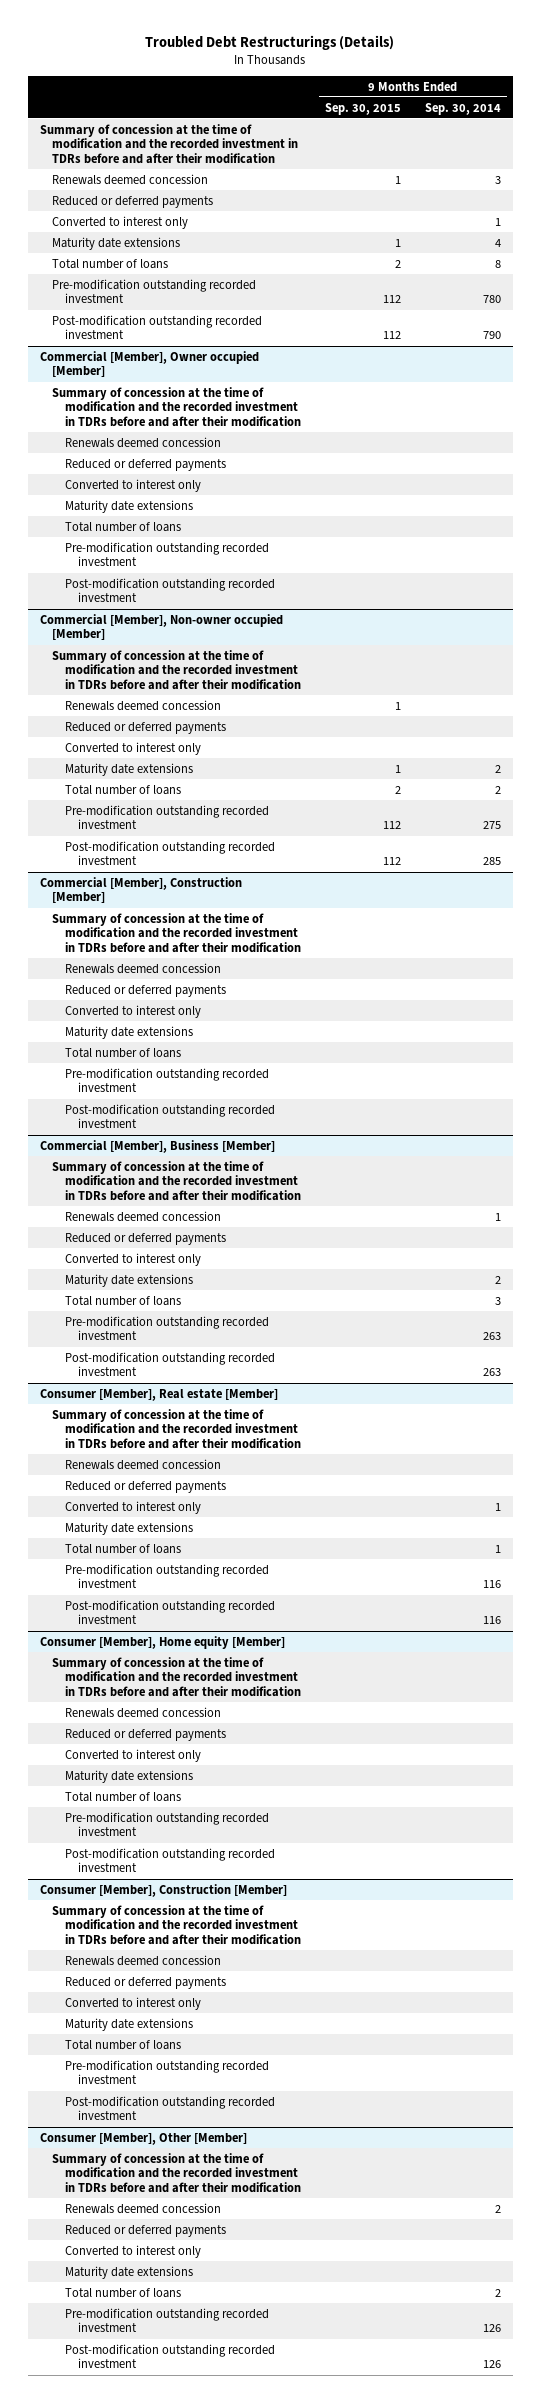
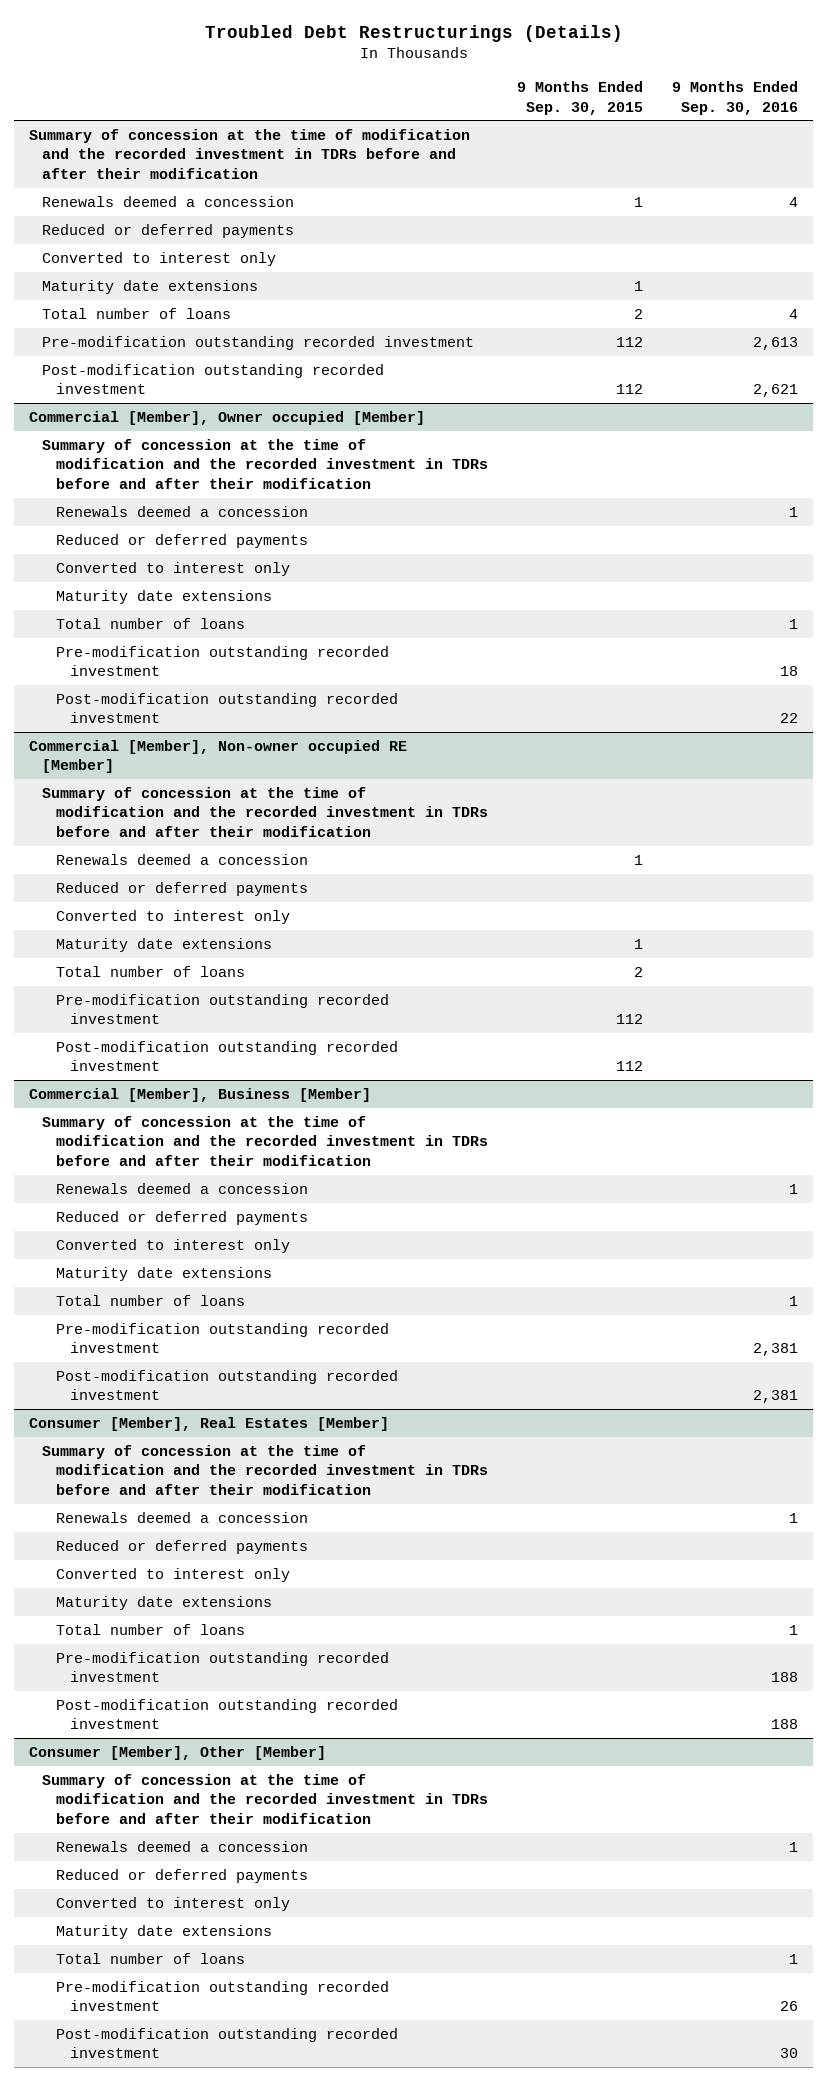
[425,102,502,115] Sep. 30, 2014 -> none
none -> [672,81,799,115] 9 Months Ended Sep. 30, 2016
[52,173,209,185] Renewals deemed concession -> [42,195,295,207] Renewals deemed a concession
[65,436,222,448] Renewals deemed concession -> [56,505,309,517] Renewals deemed a concession
[39,613,283,641] Commercial [Member], Non-owner occupied [Member] -> [28,739,407,774] Commercial [Member], Non-owner occupied RE [Member]
[65,699,222,711] Renewals deemed concession -> [56,853,309,865] Renewals deemed a concession
[39,876,242,904] Commercial [Member], Construction [Member] -> none
[52,912,302,953] Summary of concession at the time of modification and the recorded investment in TDRs before and after their modification -> none
[65,962,222,974] Renewals deemed concession -> none
[65,984,227,997] Reduced or deferred payments -> none
[65,1004,202,1018] Converted to interest only -> none
[65,1025,194,1039] Maturity date extensions -> none
[65,1047,182,1058] Total number of loans -> none
[65,1067,270,1093] Pre-modification outstanding recorded investment -> none
[65,1103,276,1129] Post-modification outstanding recorded investment -> none
[65,1210,222,1222] Renewals deemed concession -> [56,1182,309,1194] Renewals deemed a concession
[39,1388,278,1401] Consumer [Member], Real estate [Member] -> [28,1416,389,1431] Consumer [Member], Real Estates [Member]
[65,1458,222,1470] Renewals deemed concession -> [56,1511,309,1523] Renewals deemed a concession
[39,1635,285,1649] Consumer [Member], Home equity [Member] -> none
[52,1656,302,1697] Summary of concession at the time of modification and the recorded investment in TDRs before and after their modification -> none
[65,1706,222,1718] Renewals deemed concession -> none
[65,1728,227,1741] Reduced or deferred payments -> none
[65,1748,202,1762] Converted to interest only -> none
[65,1769,194,1783] Maturity date extensions -> none
[65,1791,182,1802] Total number of loans -> none
[65,1811,270,1837] Pre-modification outstanding recorded investment -> none
[65,1847,276,1873] Post-modification outstanding recorded investment -> none
[39,1883,287,1897] Consumer [Member], Construction [Member] -> none
[52,1904,302,1945] Summary of concession at the time of modification and the recorded investment in TDRs before and after their modification -> none
[65,1954,222,1966] Renewals deemed concession -> none
[65,1976,227,1989] Reduced or deferred payments -> none
[65,1996,202,2010] Converted to interest only -> none
[65,2017,194,2031] Maturity date extensions -> none
[65,2039,182,2050] Total number of loans -> none
[65,2059,270,2085] Pre-modification outstanding recorded investment -> none
[65,2095,276,2121] Post-modification outstanding recorded investment -> none
[65,2202,222,2214] Renewals deemed concession -> [56,1840,309,1852] Renewals deemed a concession

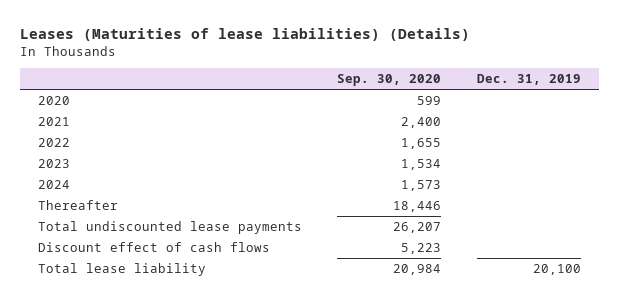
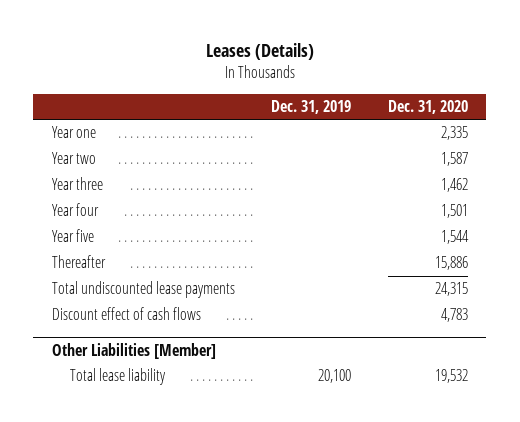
[19,27,470,41] Leases (Maturities of lease liabilities) (Details) -> [205,43,314,61] Leases (Details)
[337,74,442,87] Sep. 30, 2020 -> none
none -> [387,99,468,114] Dec. 31, 2020
[37,96,70,106] 2020 -> [51,126,96,139] Year one
[37,117,70,127] 2021 -> [51,152,96,165] Year two
[37,138,70,148] 2022 -> [51,177,103,191] Year three
[37,159,70,169] 2023 -> [51,203,99,217] Year four
[37,180,70,190] 2024 -> [51,229,94,243] Year five
[37,263,206,277] Total lease liability -> none
none -> [51,342,216,359] Other Liabilities [Member]
none -> [69,368,166,386] Total lease liability

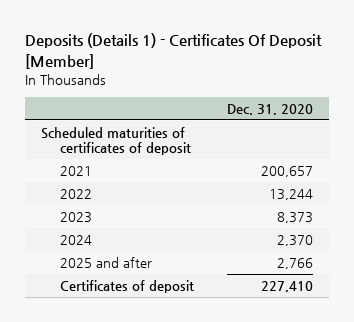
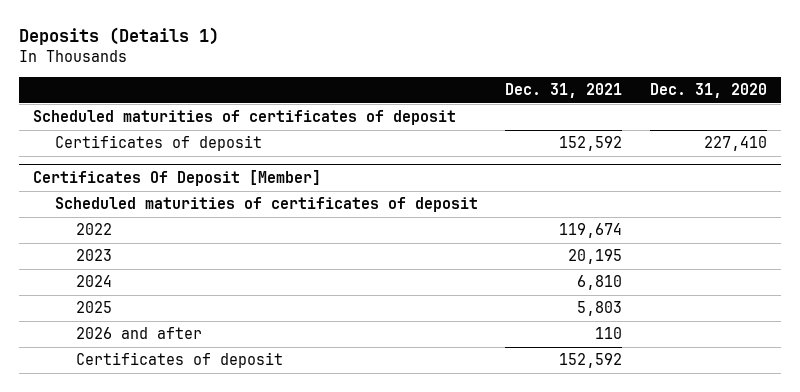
[24,33,322,69] Deposits (Details 1) - Certificates Of Deposit [Member] -> [19,27,220,46] Deposits (Details 1)
none -> [505,82,623,98] Dec. 31, 2021
[59,166,92,177] 2021 -> none
[59,189,92,200] 2022 -> none
[59,212,92,224] 2023 -> none
[59,235,92,246] 2024 -> none
[59,257,152,269] 2025 and after -> none
none -> [33,170,322,187] Certificates Of Deposit [Member]
none -> [54,197,478,213] Scheduled maturities of certificates of deposit
none -> [76,223,113,236] 2022
none -> [76,249,113,262] 2023
none -> [76,275,113,288] 2024
none -> [76,301,113,314] 2025
none -> [76,327,203,340] 2026 and after
none -> [76,352,284,369] Certificates of deposit

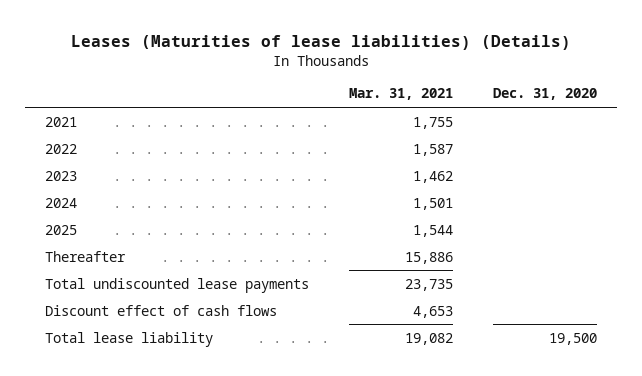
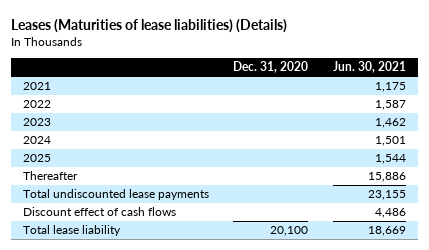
[348,88,453,101] Mar. 31, 2021 -> none
none -> [332,61,406,74] Jun. 30, 2021
[548,332,597,345] 19,500 -> [270,226,309,237] 20,100

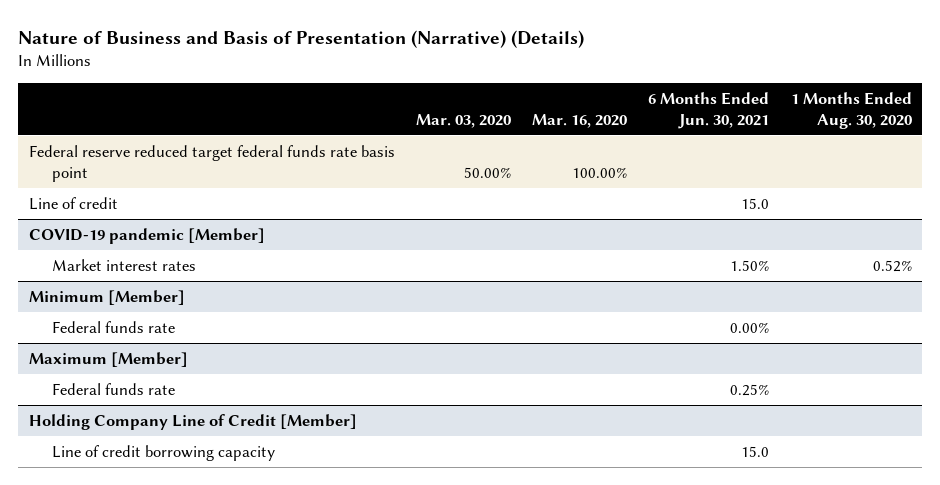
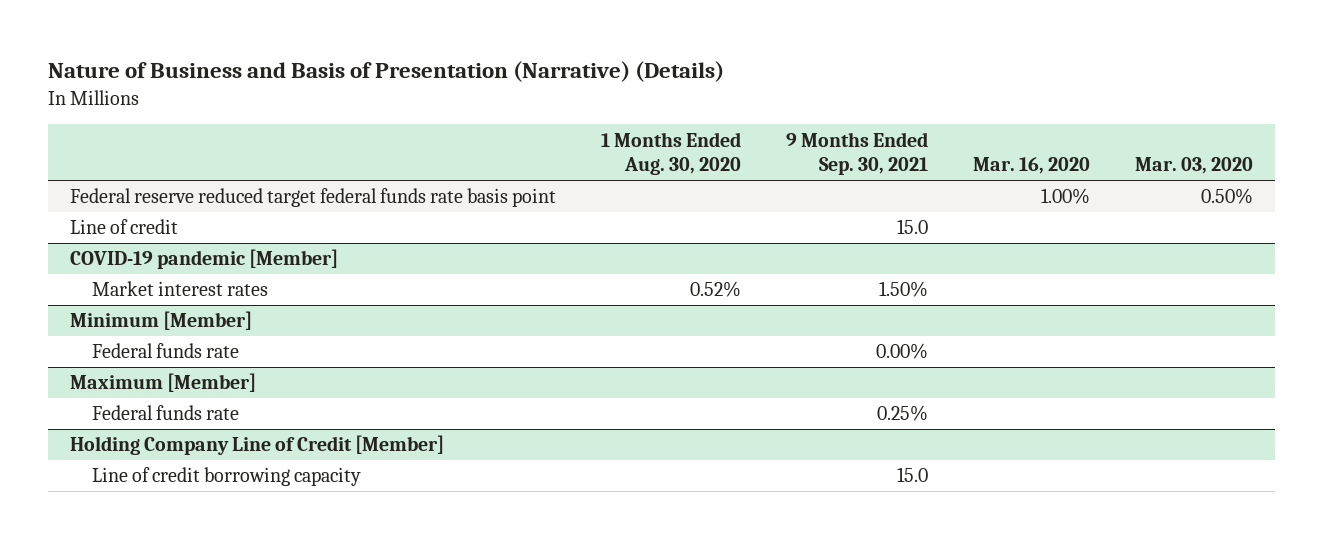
[648,91,770,129] 6 Months Ended Jun. 30, 2021 -> none
none -> [786,131,929,176] 9 Months Ended Sep. 30, 2021
[463,166,511,178] 50.00% -> [1201,188,1254,205] 0.50%
[572,166,628,178] 100.00% -> [1041,188,1091,205] 1.00%

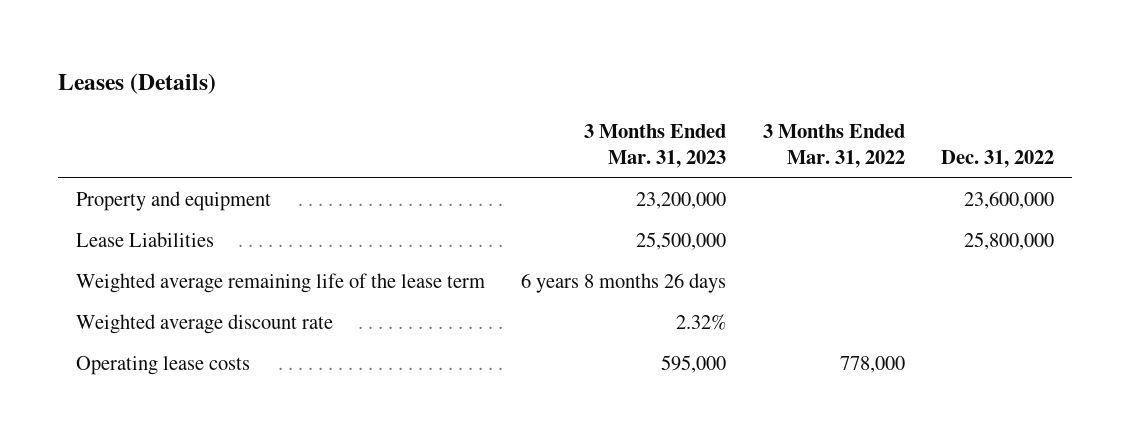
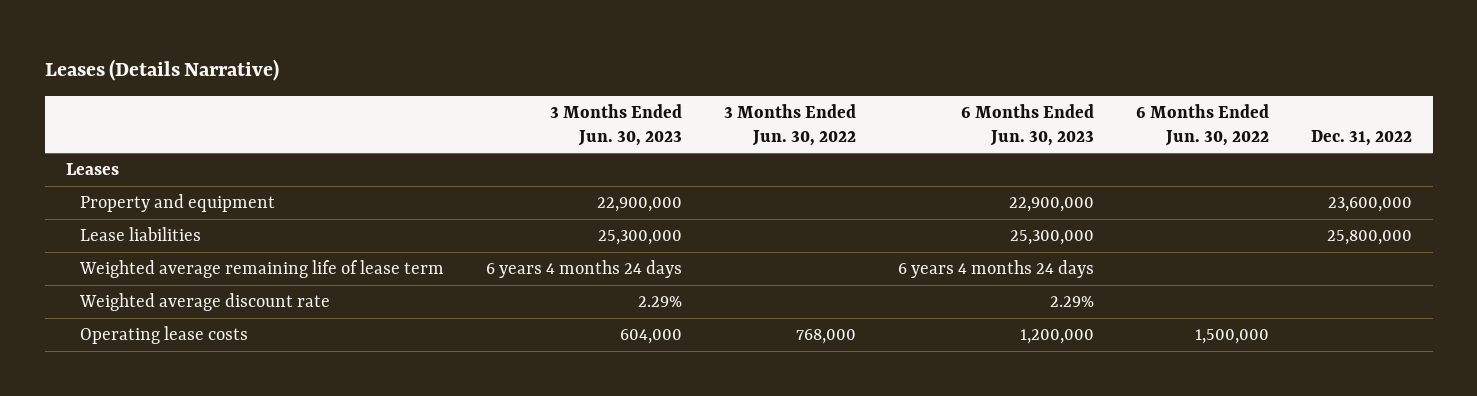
[58,73,217,95] Leases (Details) -> [44,58,279,81] Leases (Details Narrative)
[584,123,727,169] 3 Months Ended Mar. 31, 2023 -> none
[762,123,905,169] 3 Months Ended Mar. 31, 2022 -> none
none -> [549,103,682,146] 3 Months Ended Jun. 30, 2023
none -> [723,103,856,146] 3 Months Ended Jun. 30, 2022
none -> [960,103,1094,146] 6 Months Ended Jun. 30, 2023
none -> [1135,103,1269,146] 6 Months Ended Jun. 30, 2022
none -> [65,163,119,176] Leases
[76,232,215,248] Lease Liabilities -> [79,227,201,242] Lease liabilities
[76,273,486,294] Weighted average remaining life of the lease term -> [78,260,444,279] Weighted average remaining life of lease term

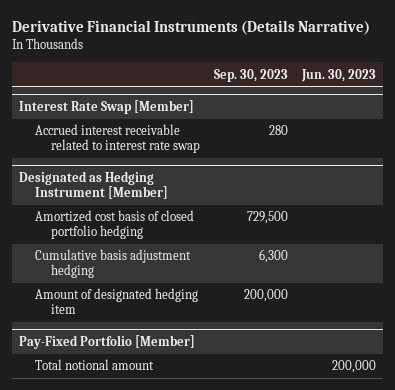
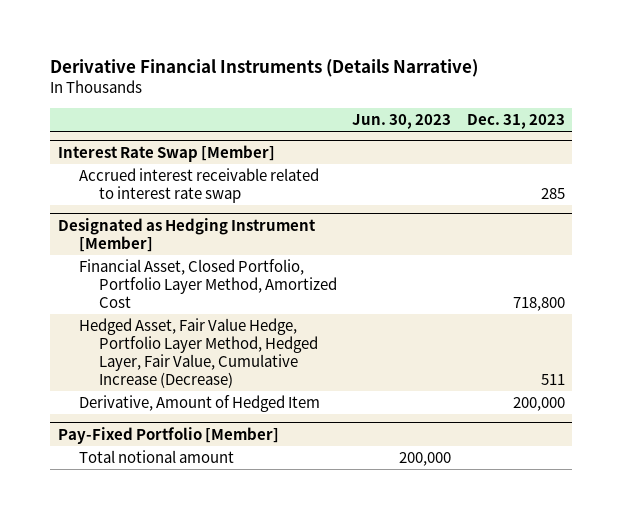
[213,68,288,82] Sep. 30, 2023 -> none
none -> [466,114,565,130] Dec. 31, 2023
[34,210,194,240] Amortized cost basis of closed portfolio hedging -> [78,259,338,308] Financial Asset, Closed Portfolio, Portfolio Layer Method, Amortized Cost
[34,249,191,279] Cumulative basis adjustment hedging -> [78,318,319,388] Hedged Asset, Fair Value Hedge, Portfolio Layer Method, Hedged Layer, Fair Value, Cumulative Increase (Decrease)
[34,288,198,315] Amount of designated hedging item -> [78,395,320,413] Derivative, Amount of Hedged Item

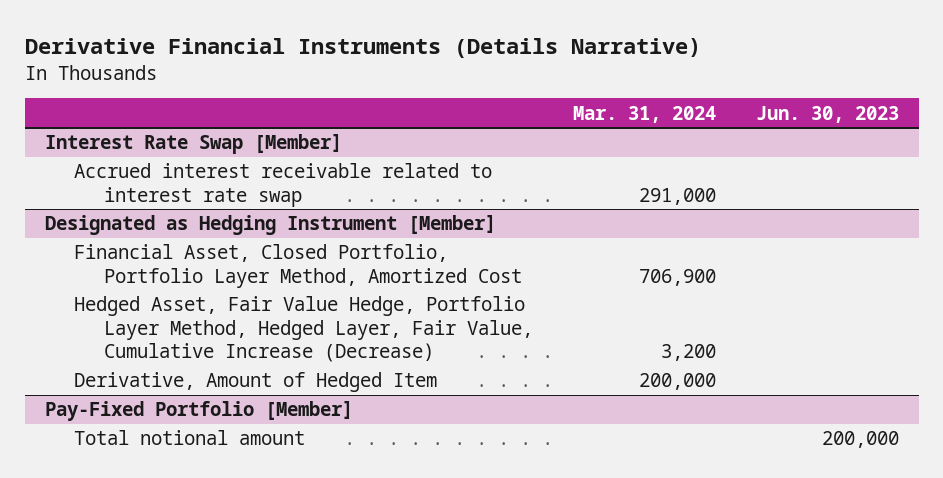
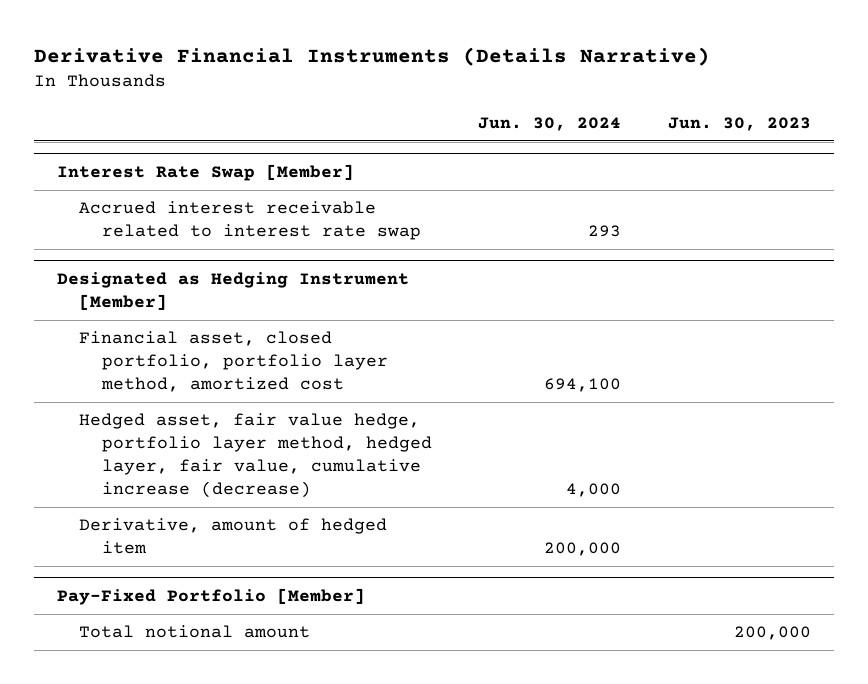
[572,105,716,123] Mar. 31, 2024 -> none
none -> [478,116,622,131] Jun. 30, 2024
[74,244,522,288] Financial Asset, Closed Portfolio, Portfolio Layer Method, Amortized Cost -> [79,331,388,392] Financial asset, closed portfolio, portfolio layer method, amortized cost
[74,296,533,363] Hedged Asset, Fair Value Hedge, Portfolio Layer Method, Hedged Layer, Fair Value, Cumulative Increase (Decrease) -> [79,413,432,498] Hedged asset, fair value hedge, portfolio layer method, hedged layer, fair value, cumulative increase (decrease)
[74,372,438,393] Derivative, Amount of Hedged Item -> [79,518,388,555] Derivative, amount of hedged item

